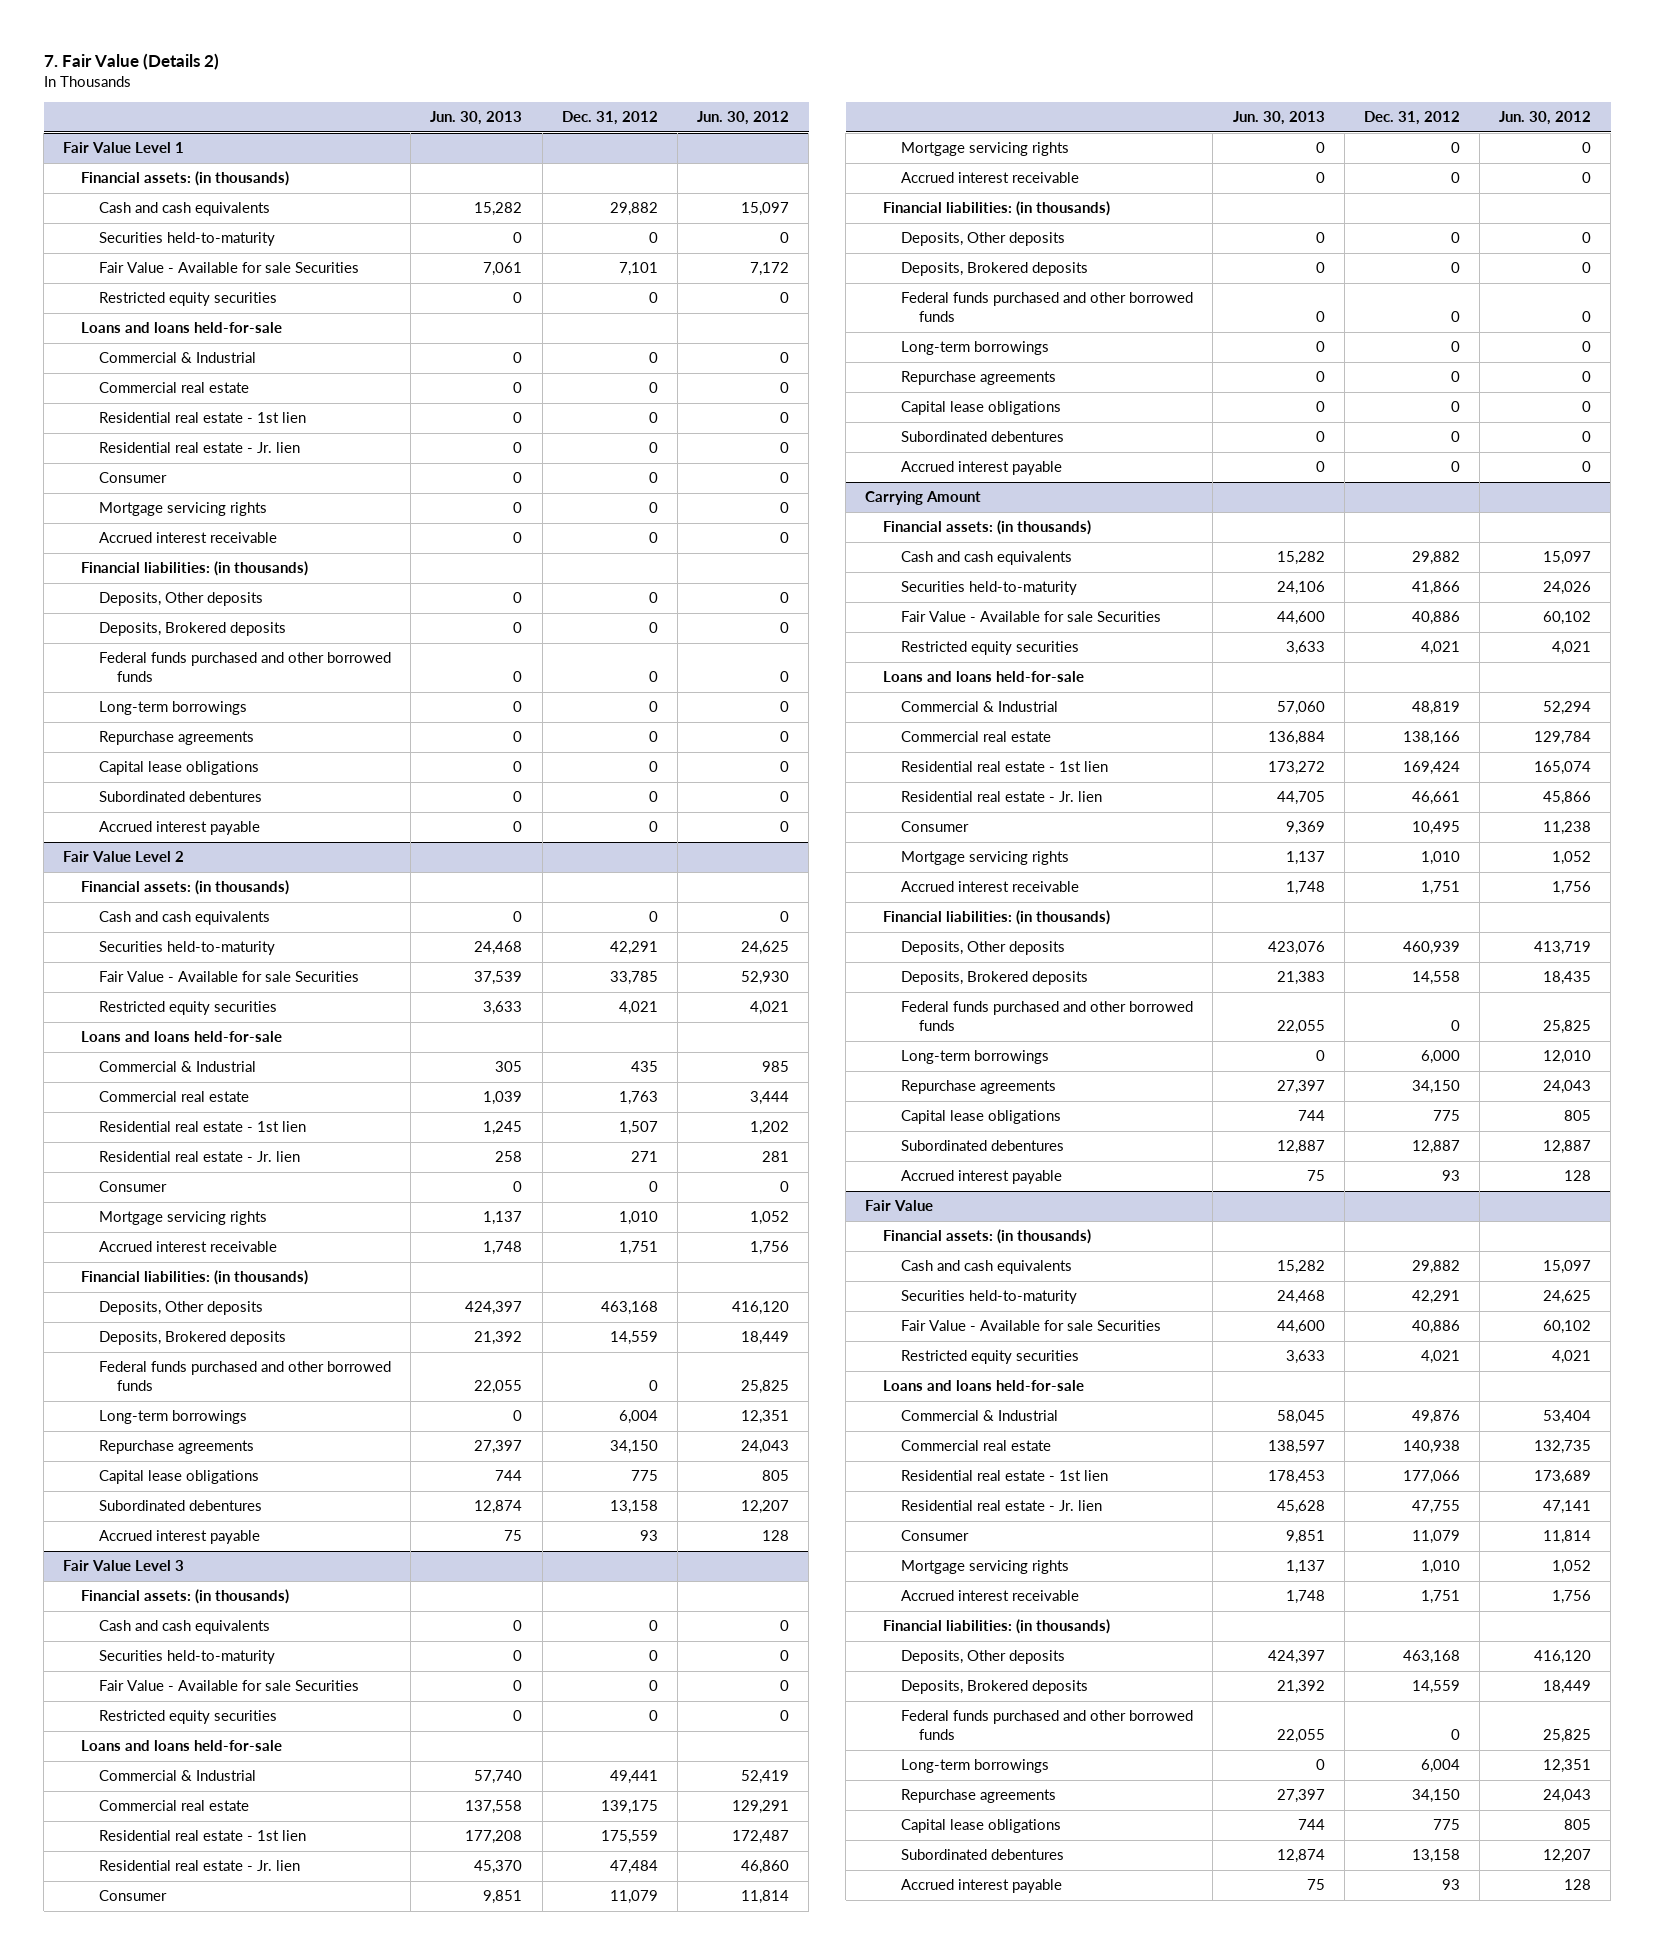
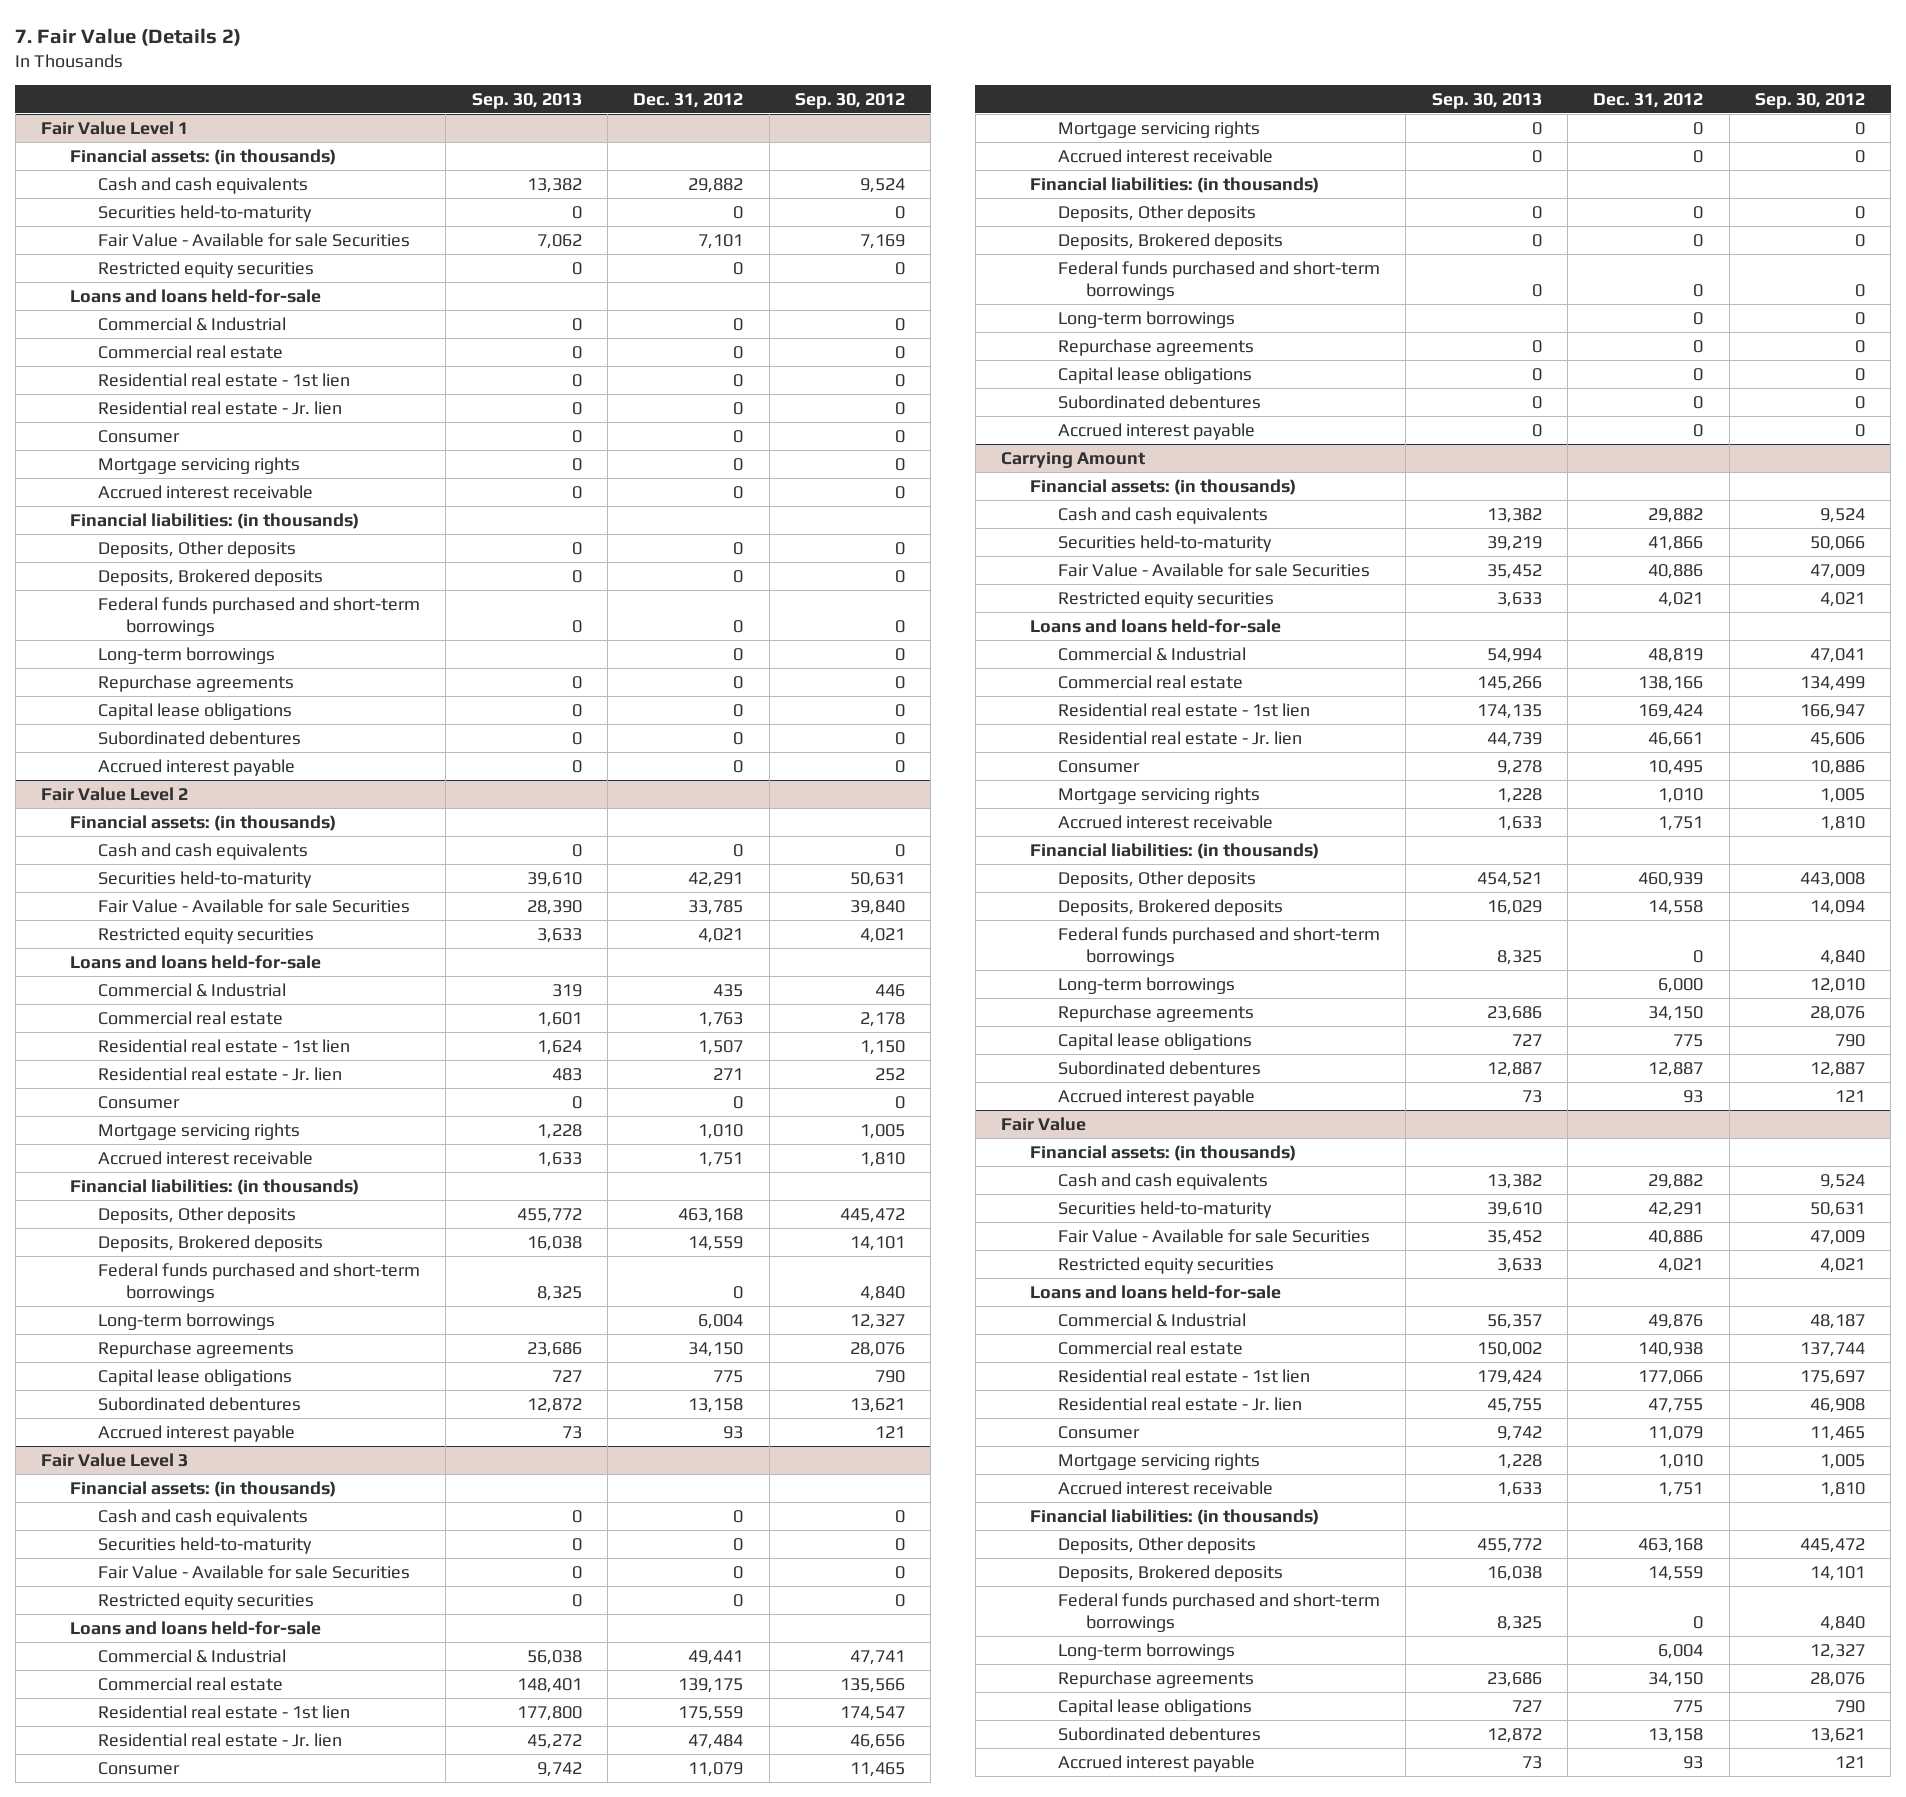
[430,110,523,125] Jun. 30, 2013 -> none
[697,110,790,125] Jun. 30, 2012 -> none
none -> [471,92,582,109] Sep. 30, 2013
none -> [794,92,905,109] Sep. 30, 2012
[99,652,392,683] Federal funds purchased and other borrowed funds -> [97,596,420,637] Federal funds purchased and short-term borrowings
[99,1361,392,1392] Federal funds purchased and other borrowed funds -> [97,1262,420,1303] Federal funds purchased and short-term borrowings
[901,292,1194,323] Federal funds purchased and other borrowed funds -> [1058,260,1381,301] Federal funds purchased and short-term borrowings
[901,1001,1194,1032] Federal funds purchased and other borrowed funds -> [1058,926,1381,967] Federal funds purchased and short-term borrowings
[901,1710,1194,1741] Federal funds purchased and other borrowed funds -> [1058,1592,1381,1633] Federal funds purchased and short-term borrowings

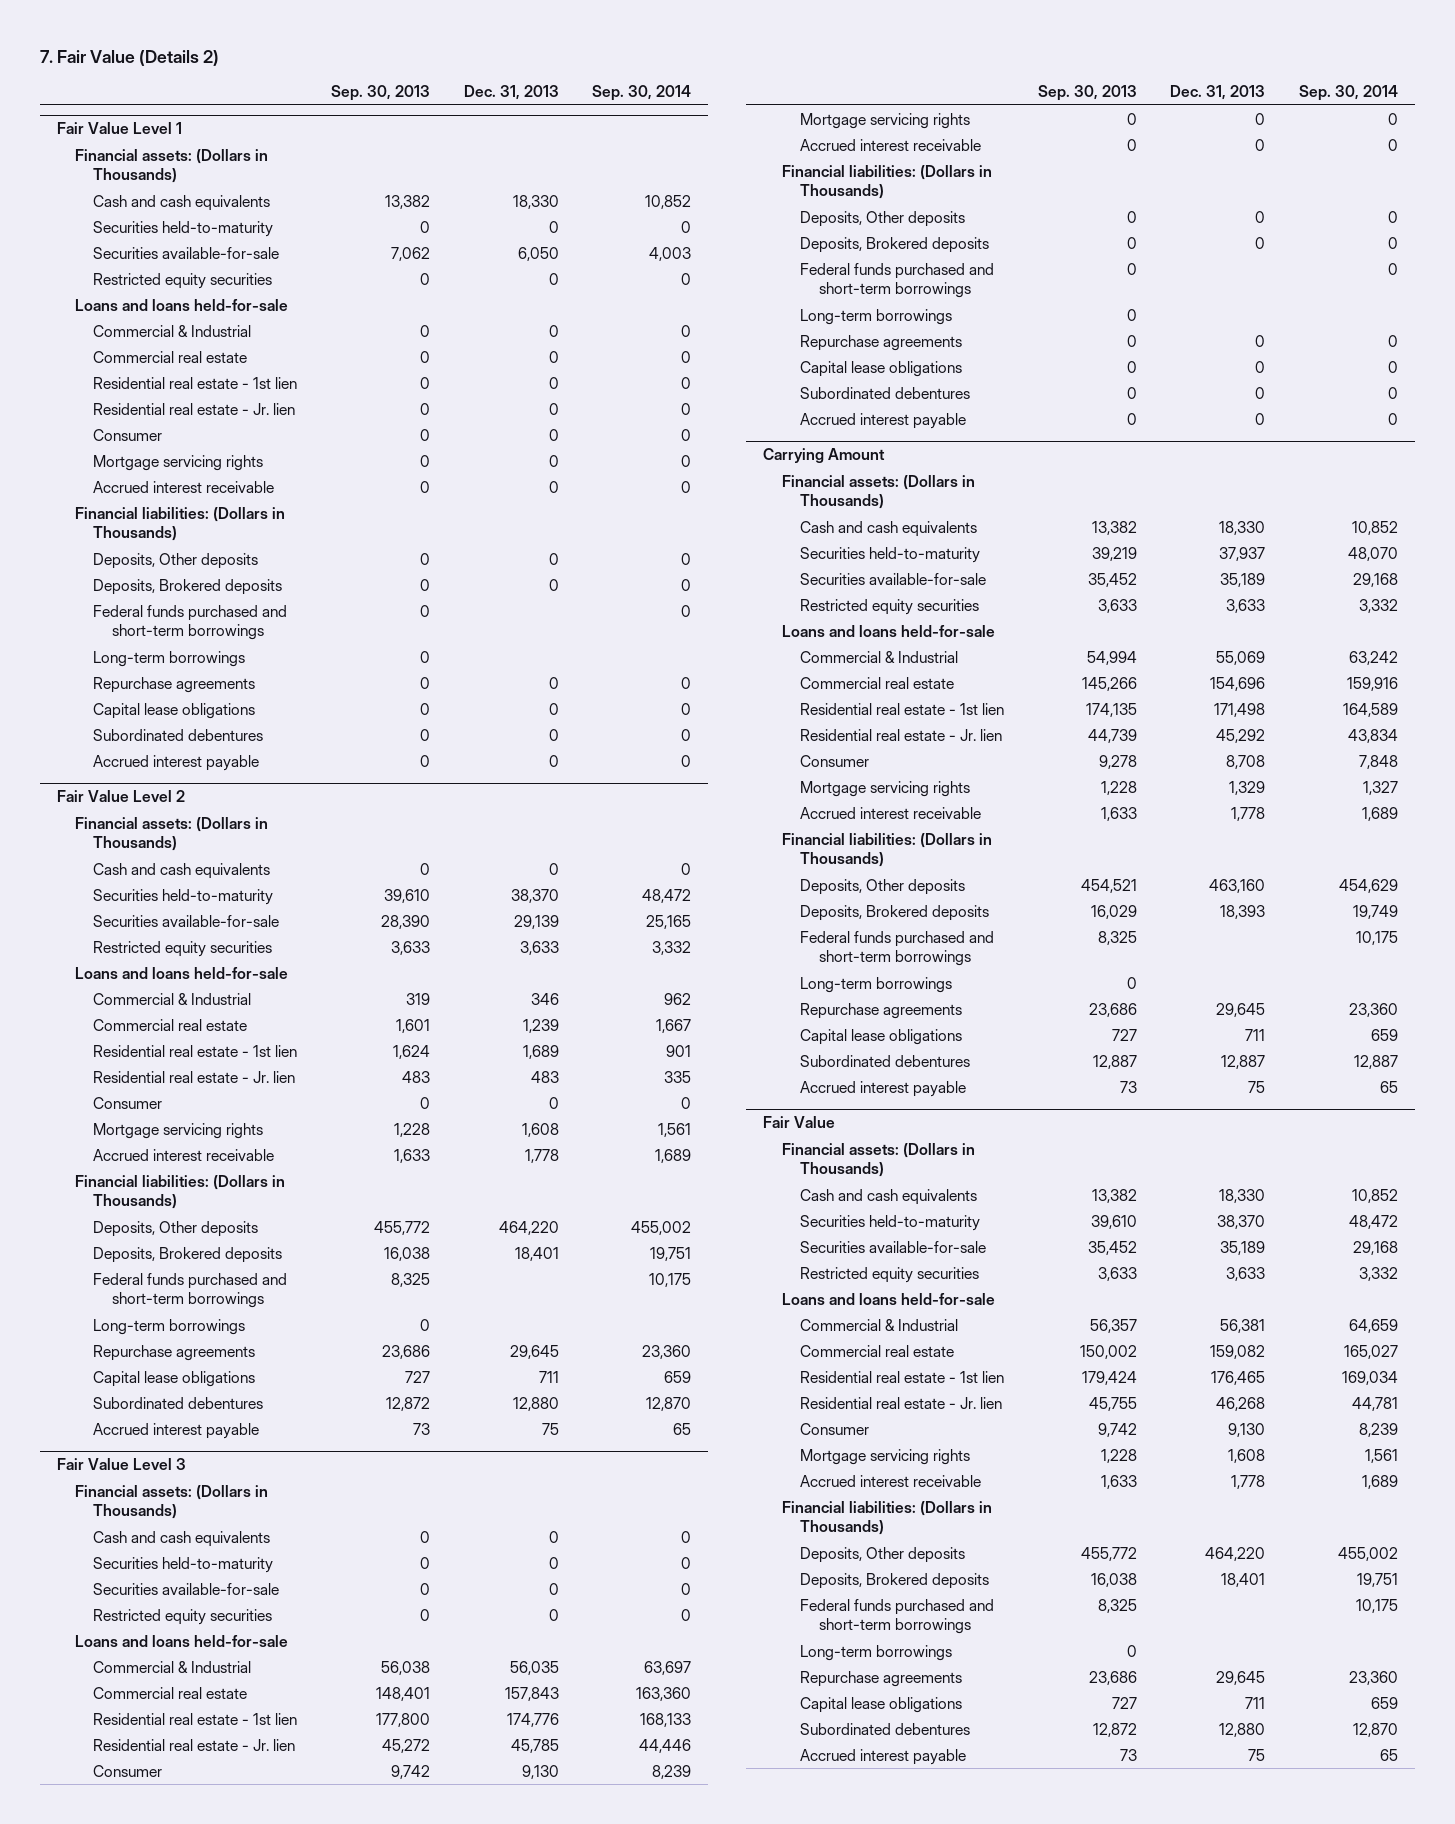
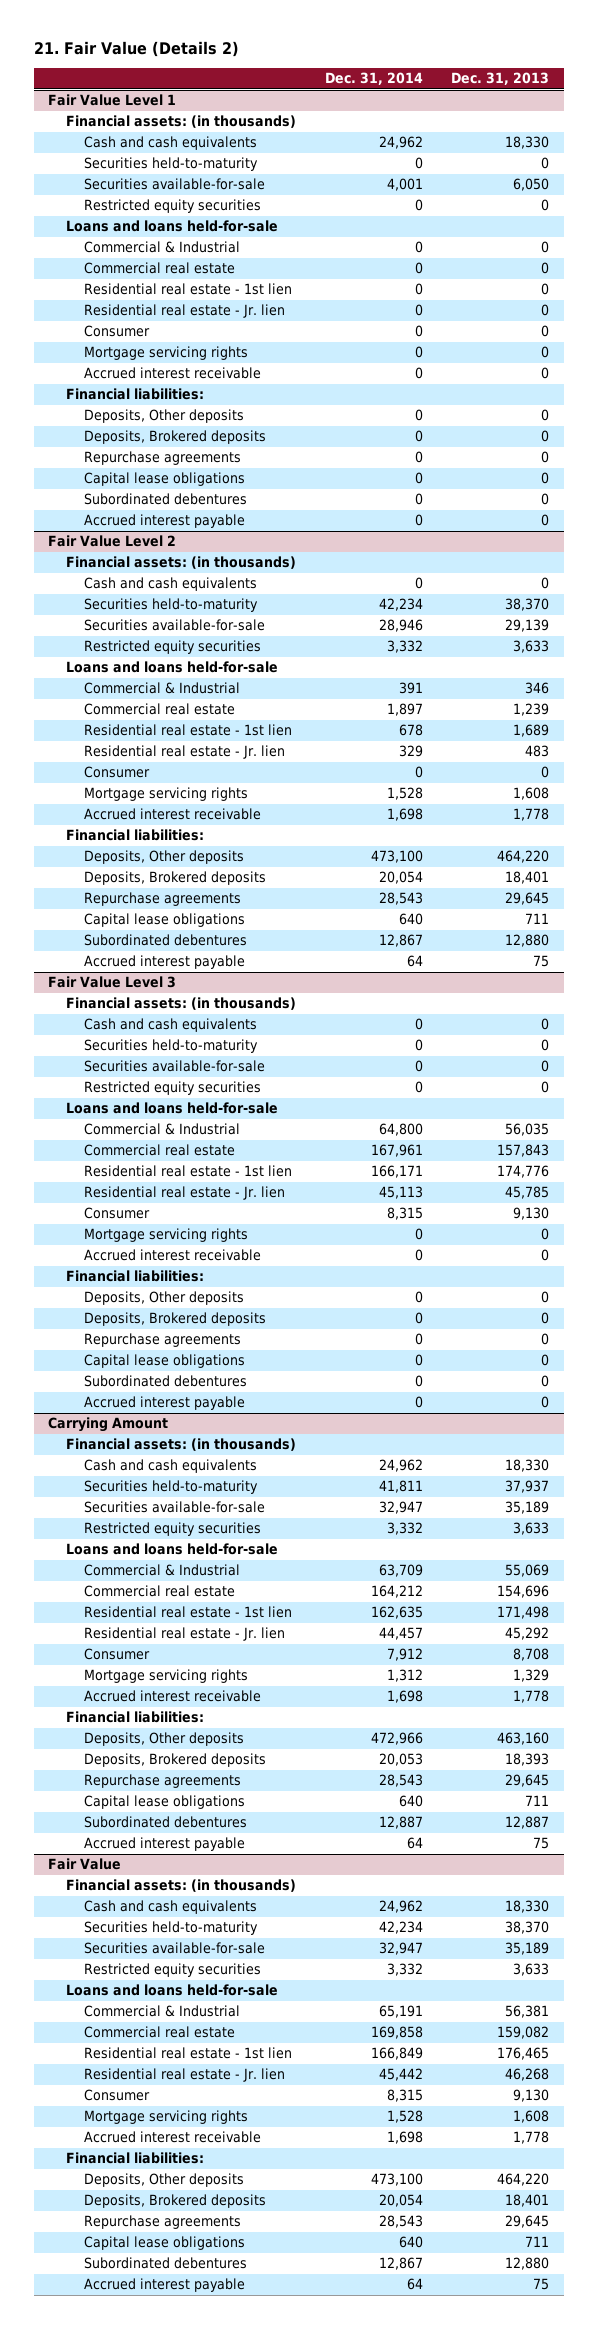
[39,50,219,67] 7. Fair Value (Details 2) -> [33,41,239,58] 21. Fair Value (Details 2)
[331,85,431,102] Sep. 30, 2013 -> none
[592,85,692,102] Sep. 30, 2014 -> none
none -> [324,72,423,86] Dec. 31, 2014
[74,148,268,184] Financial assets: (Dollars in Thousands) -> [65,115,296,129] Financial assets: (in thousands)
[74,506,285,542] Financial liabilities: (Dollars in Thousands) -> [65,388,204,401] Financial liabilities:
[93,604,288,641] Federal funds purchased and short-term borrowings -> none
[93,650,246,667] Long-term borrowings -> none
[74,816,268,852] Financial assets: (Dollars in Thousands) -> [65,556,296,570] Financial assets: (in thousands)
[74,1174,285,1210] Financial liabilities: (Dollars in Thousands) -> [65,829,204,842] Financial liabilities:
[93,1272,288,1309] Federal funds purchased and short-term borrowings -> none
[93,1318,246,1335] Long-term borrowings -> none
[74,1484,268,1520] Financial assets: (Dollars in Thousands) -> [65,997,296,1011] Financial assets: (in thousands)
[781,164,992,200] Financial liabilities: (Dollars in Thousands) -> [65,1270,204,1283] Financial liabilities:
[800,262,995,299] Federal funds purchased and short-term borrowings -> none
[800,308,953,325] Long-term borrowings -> none
[781,474,975,510] Financial assets: (Dollars in Thousands) -> [65,1438,296,1452] Financial assets: (in thousands)
[781,832,992,868] Financial liabilities: (Dollars in Thousands) -> [65,1711,204,1724] Financial liabilities:
[800,930,995,967] Federal funds purchased and short-term borrowings -> none
[800,976,953,993] Long-term borrowings -> none
[781,1142,975,1178] Financial assets: (Dollars in Thousands) -> [65,1879,296,1893] Financial assets: (in thousands)
[781,1500,992,1536] Financial liabilities: (Dollars in Thousands) -> [65,2152,204,2165] Financial liabilities:
[800,1598,995,1635] Federal funds purchased and short-term borrowings -> none
[800,1644,953,1661] Long-term borrowings -> none

